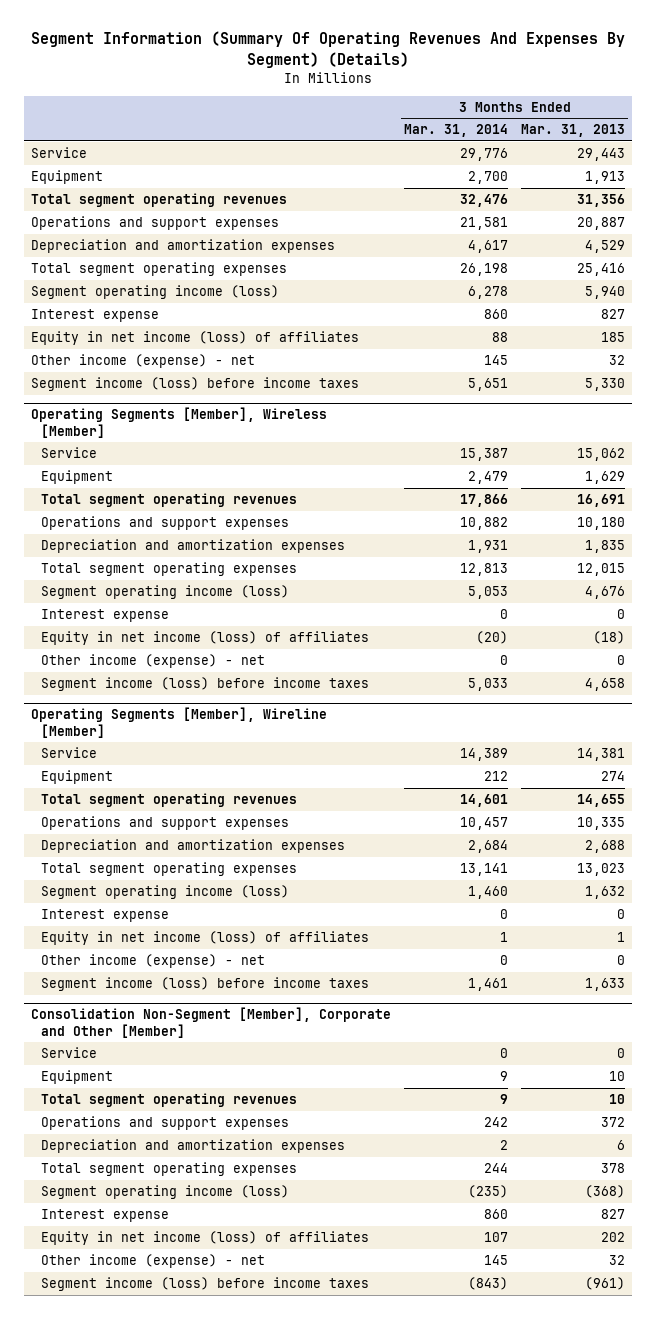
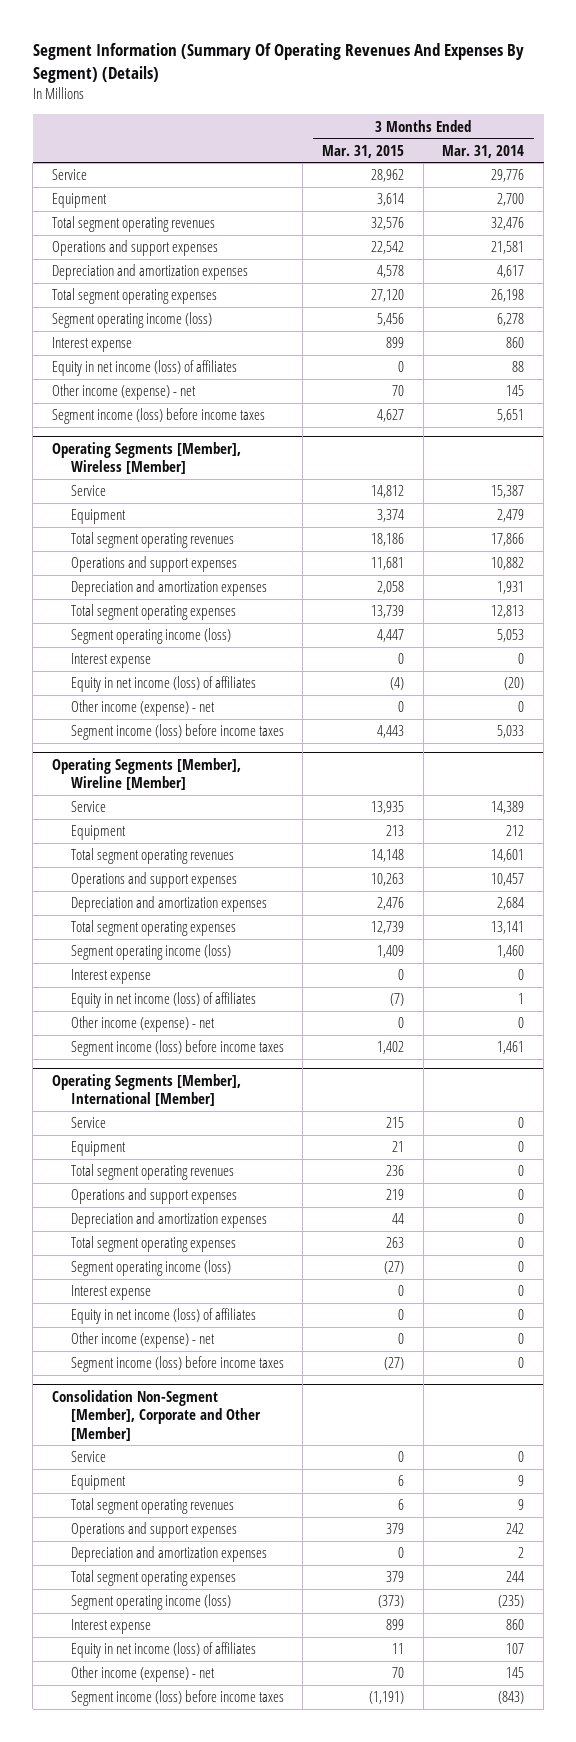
[521,124,626,138] Mar. 31, 2013 -> none
none -> [322,144,405,158] Mar. 31, 2015
none -> [51,1073,241,1107] Operating Segments [Member], International [Member]
none -> [70,1117,106,1129] Service
none -> [70,1141,126,1157] Equipment
none -> [70,1164,234,1181] Total segment operating revenues
none -> [70,1188,237,1205] Operations and support expenses
none -> [70,1212,267,1229] Depreciation and amortization expenses
none -> [70,1236,236,1253] Total segment operating expenses
none -> [70,1260,231,1277] Segment operating income (loss)
none -> [70,1285,151,1301] Interest expense
none -> [70,1308,256,1325] Equity in net income (loss) of affiliates
none -> [70,1332,215,1349] Other income (expense) - net
none -> [70,1356,284,1373] Segment income (loss) before income taxes

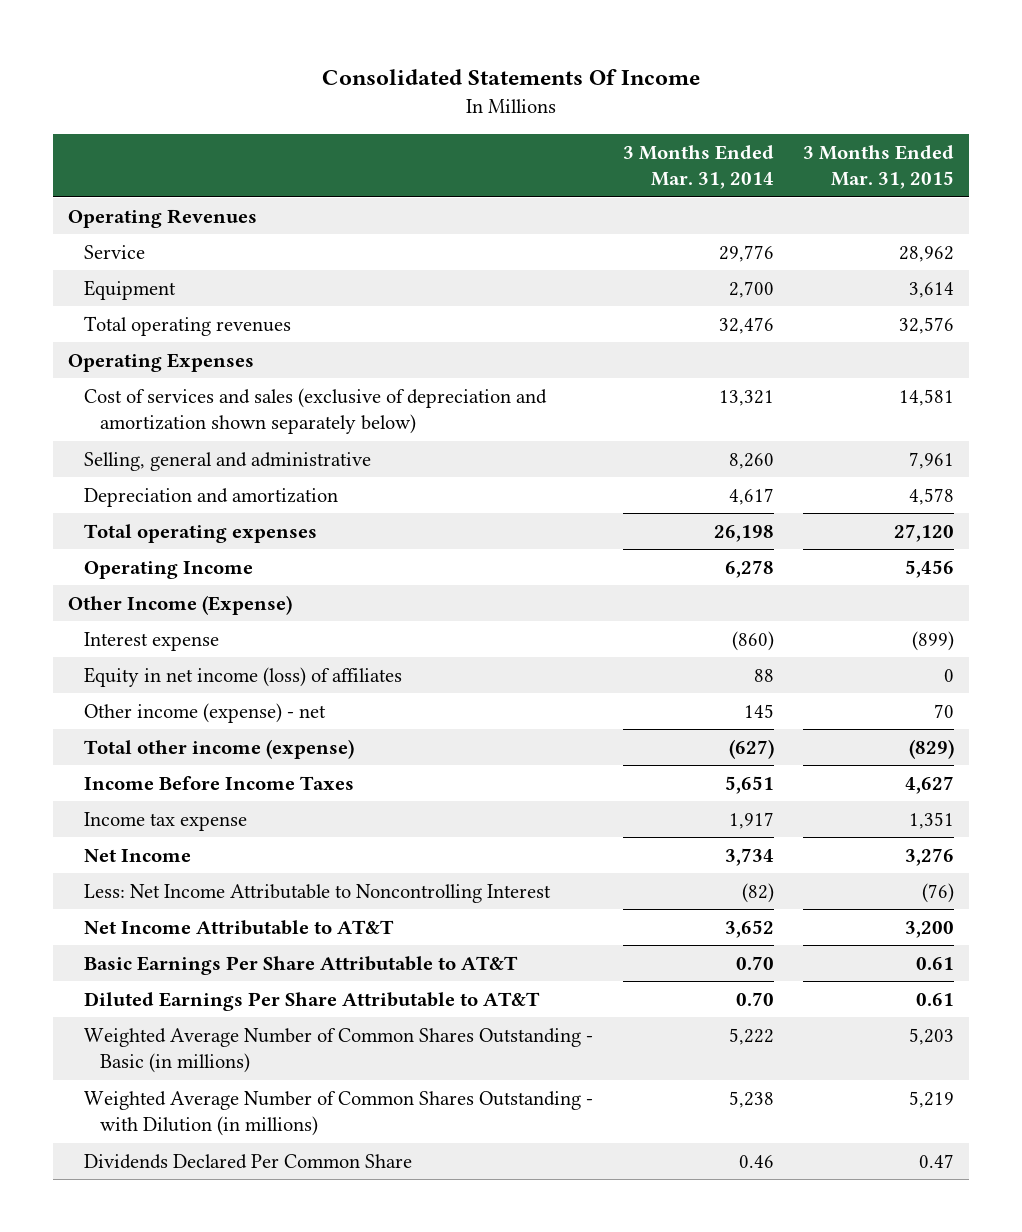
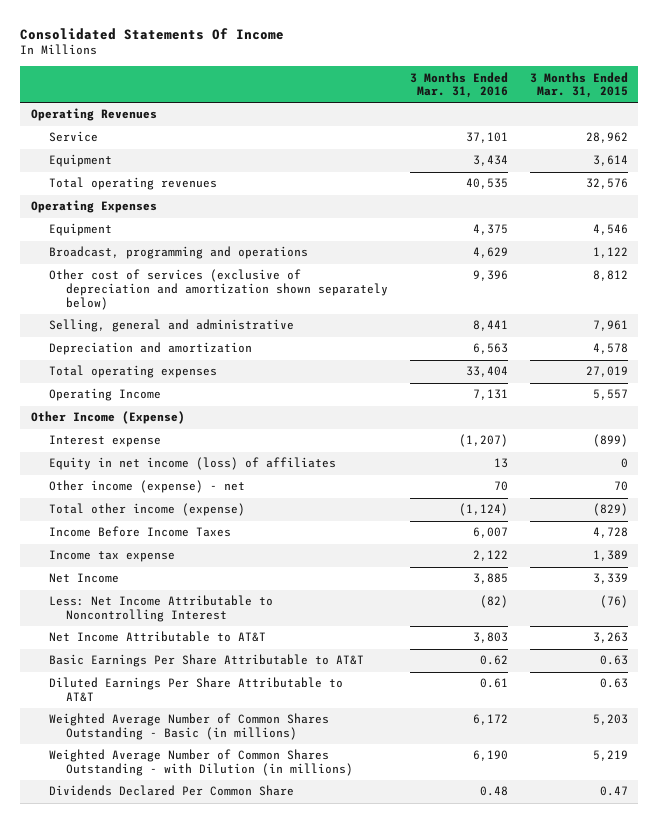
[622,144,774,190] 3 Months Ended Mar. 31, 2014 -> none
none -> [409,71,508,99] 3 Months Ended Mar. 31, 2016
none -> [48,223,112,237] Equipment
none -> [48,246,308,260] Broadcast, programming and operations
[84,387,548,435] Cost of services and sales (exclusive of depreciation and amortization shown separately below) -> [48,269,389,310] Other cost of services (exclusive of depreciation and amortization shown separately below)
[899,388,955,406] 14,581 -> [592,270,628,282] 8,812
[894,523,955,542] 27,120 -> [585,366,628,378] 27,019
[905,559,955,578] 5,456 -> [592,389,628,401] 5,557
[905,775,955,794] 4,627 -> [592,527,628,539] 4,728
[909,811,955,829] 1,351 -> [592,550,628,562] 1,389
[905,847,955,866] 3,276 -> [592,573,628,585] 3,339
[905,920,955,938] 3,200 -> [592,632,628,644] 3,263
[916,956,955,970] 0.61 -> [599,655,628,666] 0.63
[916,992,955,1006] 0.61 -> [599,678,628,689] 0.63

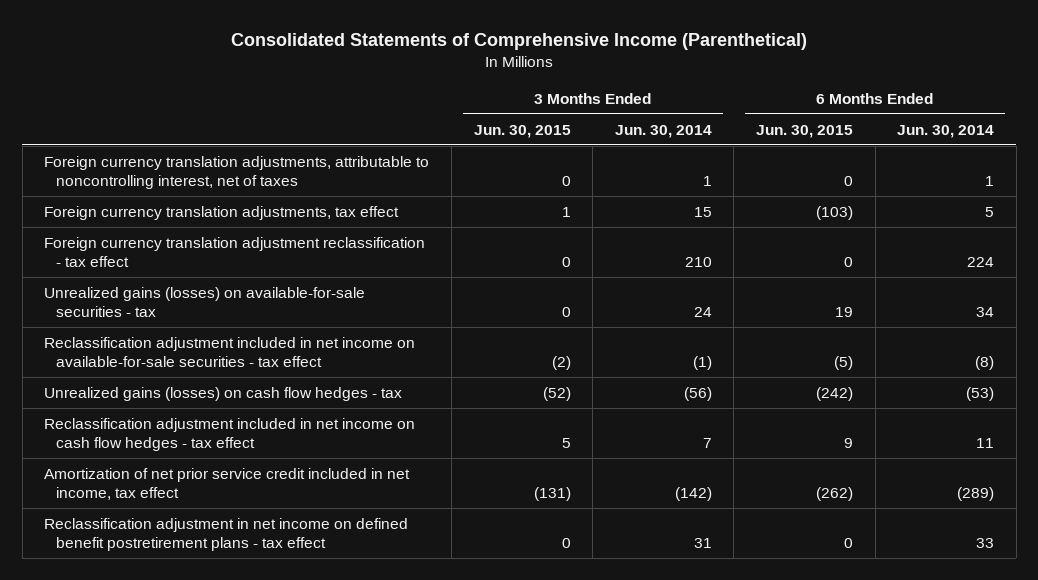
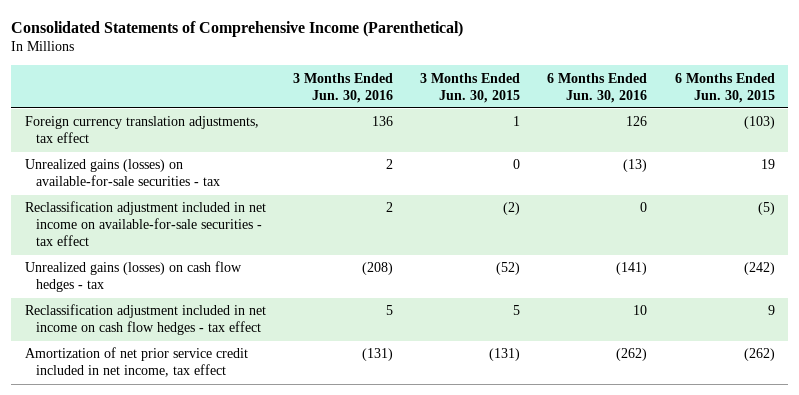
[614,124,712,138] Jun. 30, 2014 -> none
[897,124,995,138] Jun. 30, 2014 -> none
none -> [292,72,393,103] 3 Months Ended Jun. 30, 2016
none -> [547,72,648,103] 6 Months Ended Jun. 30, 2016
[44,155,430,189] Foreign currency translation adjustments, attributable to noncontrolling interest, net of taxes -> none
[44,236,426,267] Foreign currency translation adjustment reclassification - tax effect -> none
[44,517,409,551] Reclassification adjustment in net income on defined benefit postretirement plans - tax effect -> none

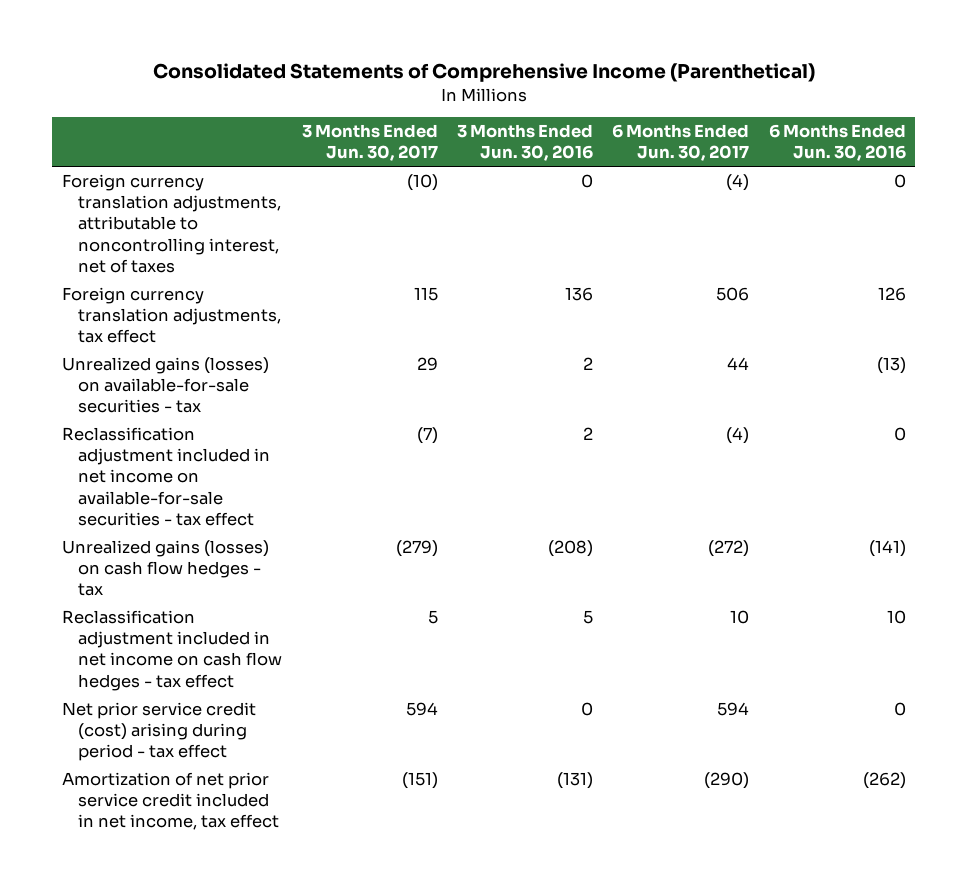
[420,72,521,103] 3 Months Ended Jun. 30, 2015 -> none
[674,72,775,103] 6 Months Ended Jun. 30, 2015 -> none
none -> [301,124,438,162] 3 Months Ended Jun. 30, 2017
none -> [612,124,750,162] 6 Months Ended Jun. 30, 2017
none -> [61,174,282,273] Foreign currency translation adjustments, attributable to noncontrolling interest, net of taxes
none -> [61,702,256,762] Net prior service credit (cost) arising during period - tax effect

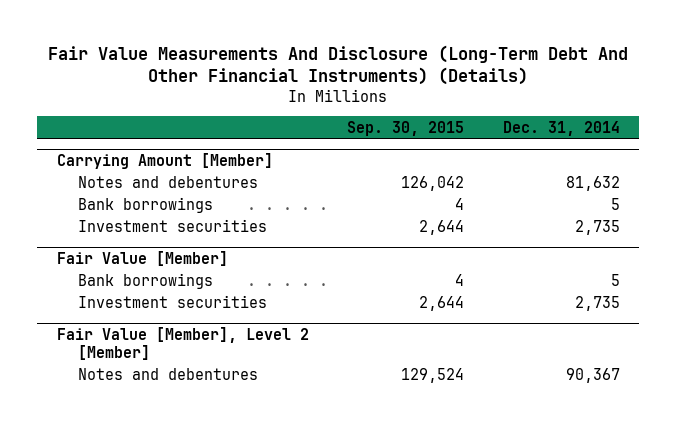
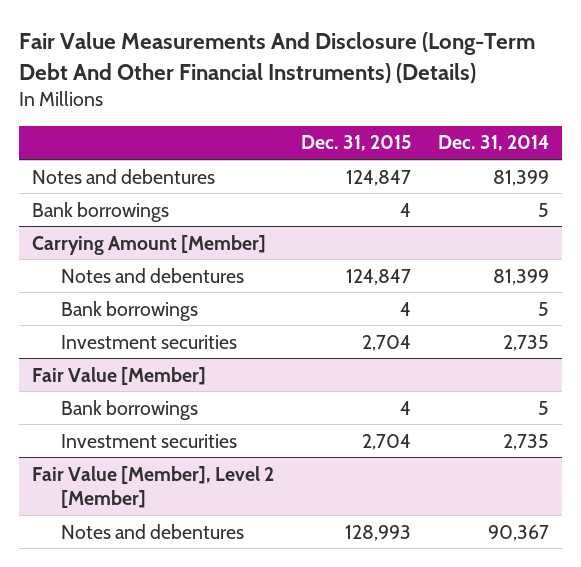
[347,120,465,136] Sep. 30, 2015 -> none
none -> [300,135,411,152] Dec. 31, 2015
none -> [32,168,216,184] Notes and debentures
none -> [32,201,170,222] Bank borrowings
[565,176,620,192] 81,632 -> [492,268,549,285] 81,399

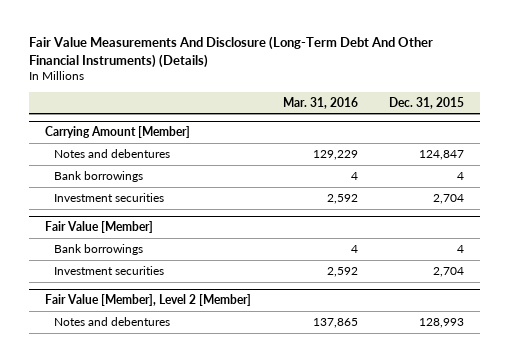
[437,135,549,152] Dec. 31, 2014 -> none
none -> [282,96,358,109] Mar. 31, 2016
[32,168,216,184] Notes and debentures -> none
[32,201,170,222] Bank borrowings -> none

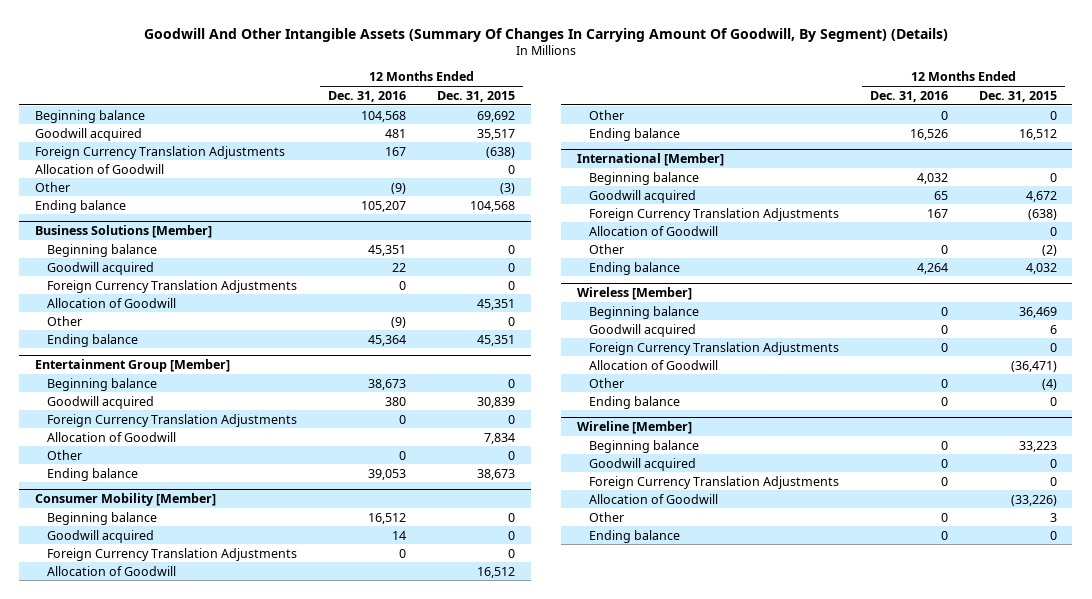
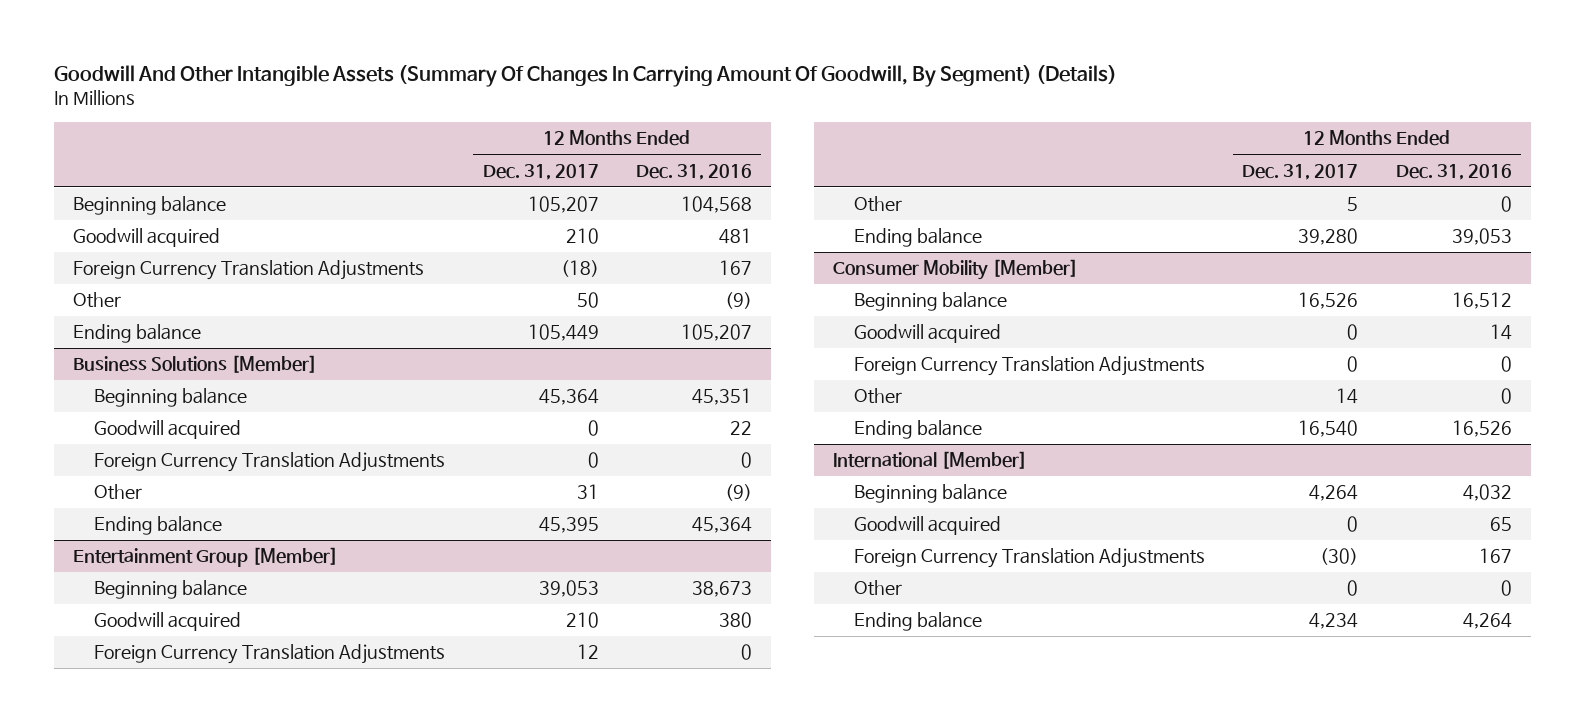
[437,90,516,102] Dec. 31, 2015 -> none
none -> [482,163,599,180] Dec. 31, 2017
[34,163,164,174] Allocation of Goodwill -> none
[47,297,177,308] Allocation of Goodwill -> none
[47,431,177,442] Allocation of Goodwill -> none
[47,565,177,576] Allocation of Goodwill -> none
[589,225,719,236] Allocation of Goodwill -> none
[576,286,692,300] Wireless [Member] -> none
[589,305,700,319] Beginning balance -> none
[589,323,697,337] Goodwill acquired -> none
[589,341,840,355] Foreign Currency Translation Adjustments -> none
[589,359,719,370] Allocation of Goodwill -> none
[589,377,625,388] Other -> none
[589,395,681,409] Ending balance -> none
[576,420,692,434] Wireline [Member] -> none
[589,439,700,453] Beginning balance -> none
[589,457,697,471] Goodwill acquired -> none
[589,475,840,489] Foreign Currency Translation Adjustments -> none
[589,493,719,504] Allocation of Goodwill -> none
[589,511,625,522] Other -> none
[589,529,681,543] Ending balance -> none

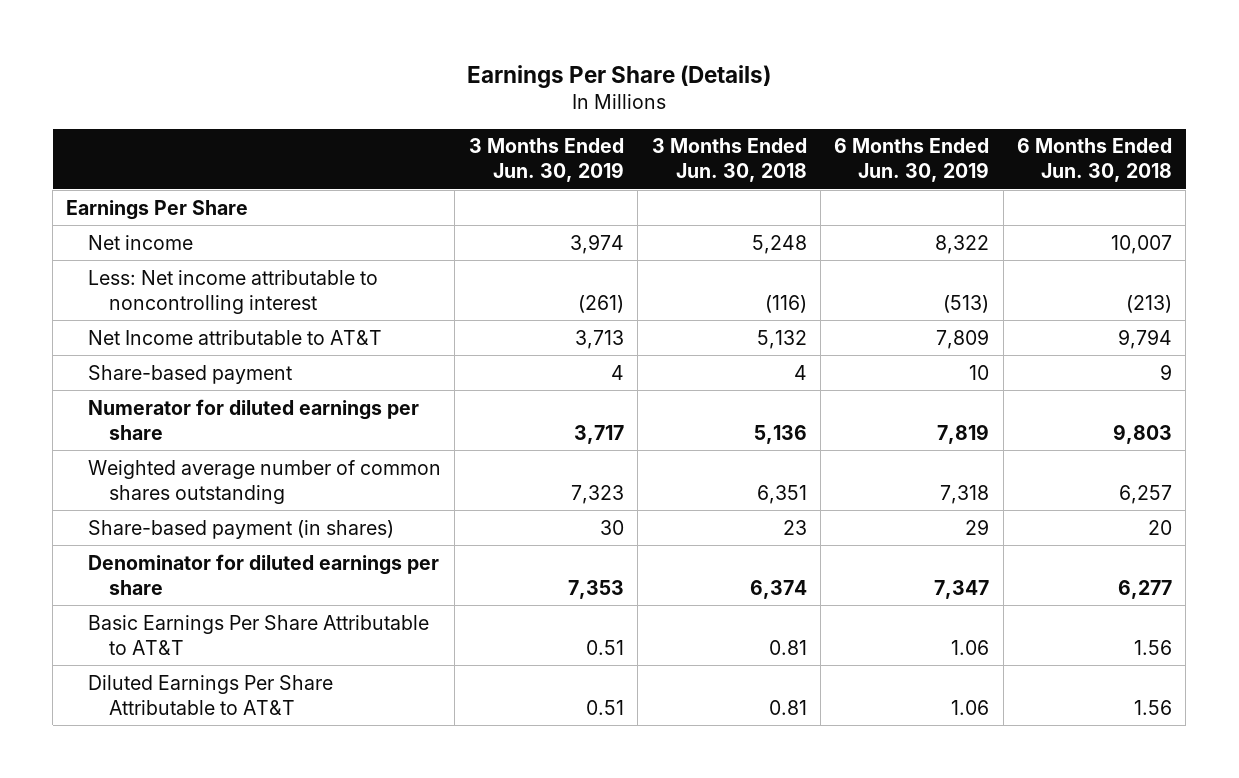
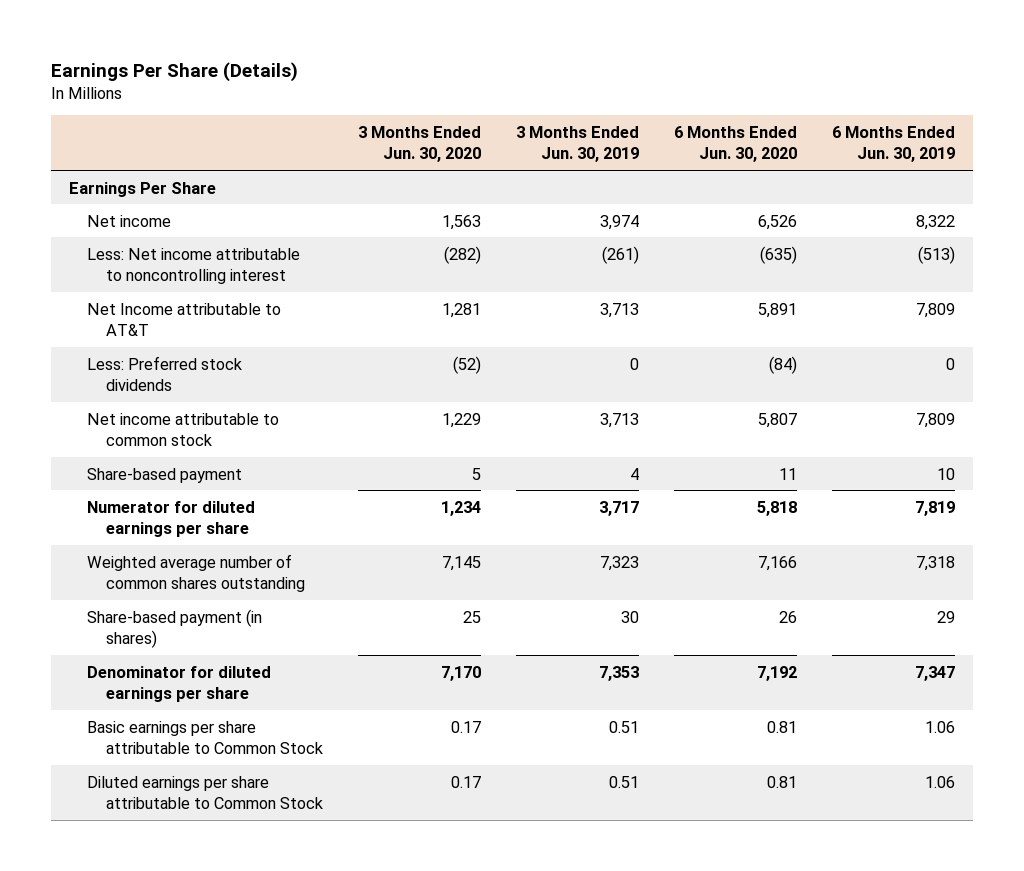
[651,138,807,183] 3 Months Ended Jun. 30, 2018 -> none
[1017,138,1173,183] 6 Months Ended Jun. 30, 2018 -> none
none -> [357,125,481,163] 3 Months Ended Jun. 30, 2020
none -> [673,125,797,163] 6 Months Ended Jun. 30, 2020
none -> [87,355,243,391] Less: Preferred stock dividends
none -> [87,412,280,446] Net income attributable to common stock
[87,614,429,655] Basic Earnings Per Share Attributable to AT&T -> [87,720,323,754] Basic earnings per share attributable to Common Stock
[87,674,333,715] Diluted Earnings Per Share Attributable to AT&T -> [87,775,323,809] Diluted earnings per share attributable to Common Stock

